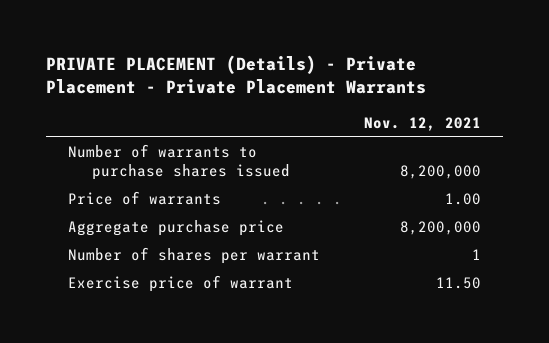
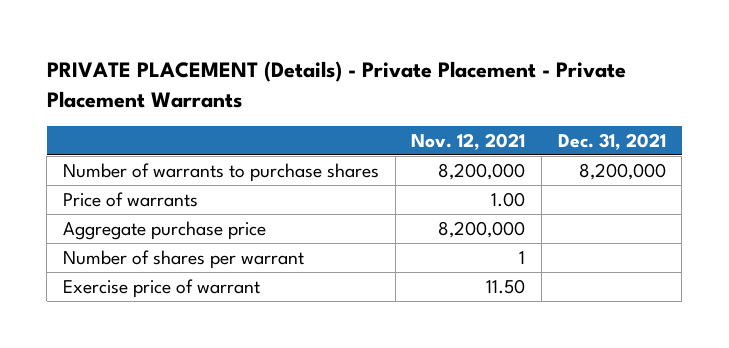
none -> [557,132,666,150] Dec. 31, 2021
[68,144,290,181] Number of warrants to purchase shares issued -> [63,162,380,182] Number of warrants to purchase shares

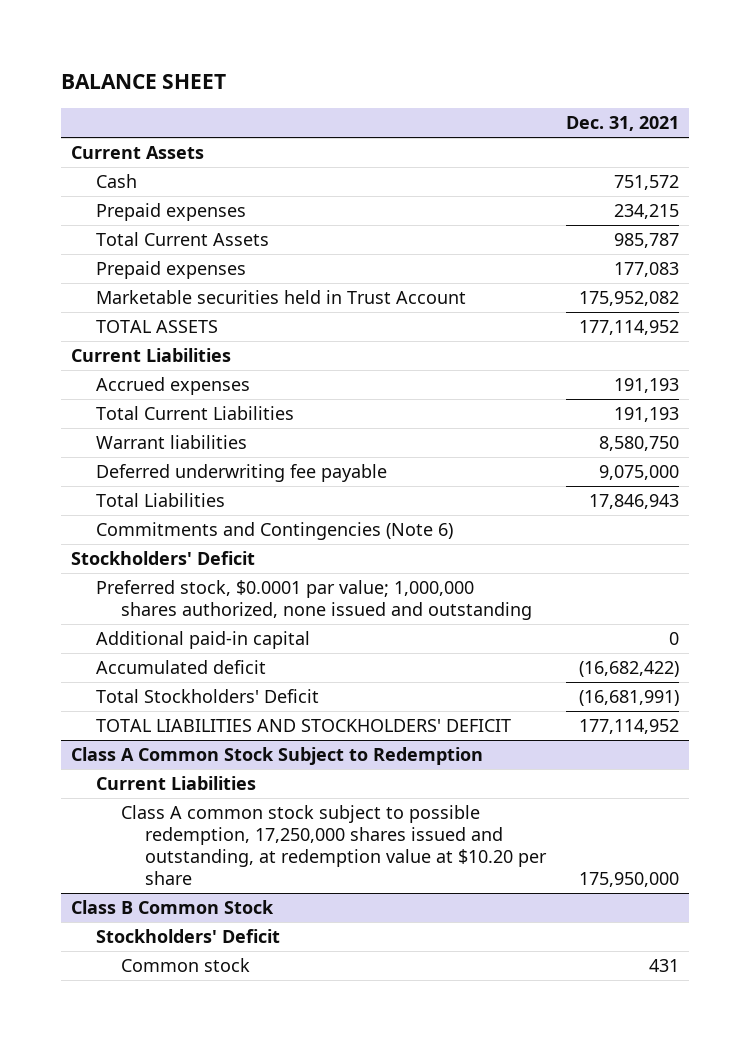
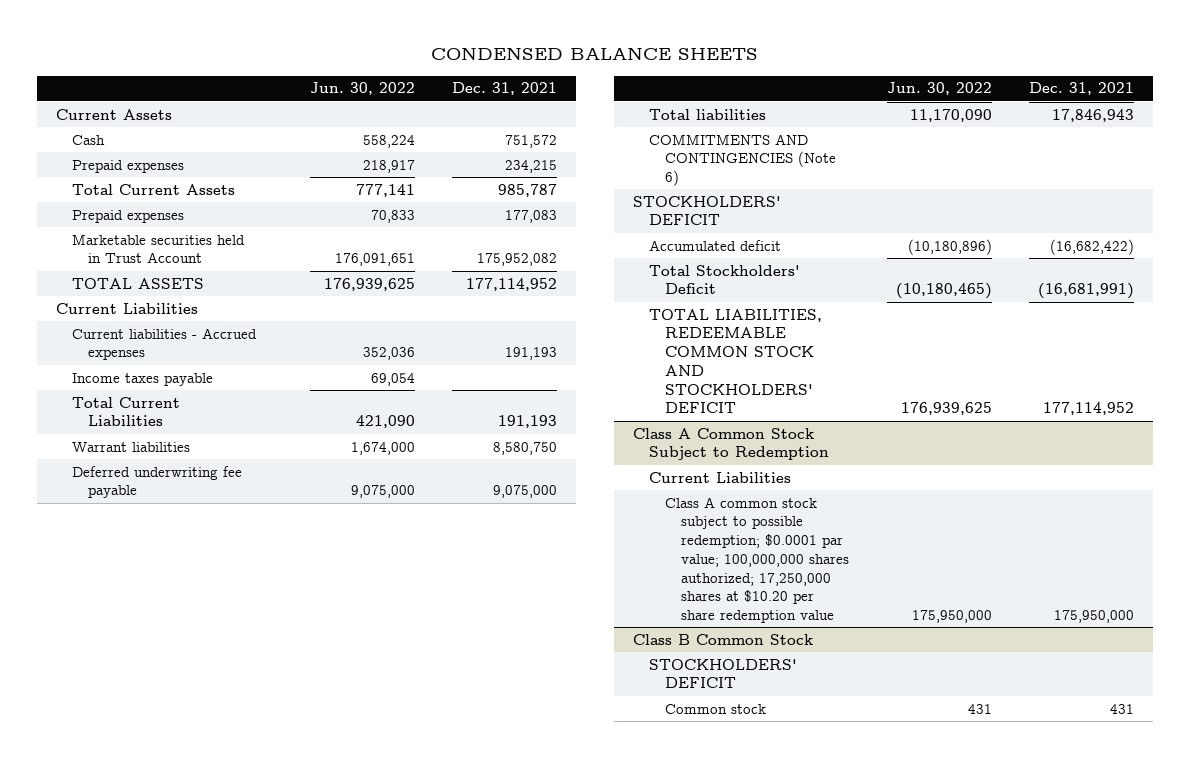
[61,74,227,90] BALANCE SHEET -> [431,47,759,61] CONDENSED BALANCE SHEETS
none -> [309,82,415,96] Jun. 30, 2022
[95,377,250,396] Accrued expenses -> [71,327,257,361] Current liabilities - Accrued expenses
none -> [71,372,213,386] Income taxes payable
[95,580,532,621] Preferred stock, $0.0001 par value; 1,000,000 shares authorized, none issued and outstanding -> none
[95,631,310,650] Additional paid-in capital -> none
[95,493,225,508] Total Liabilities -> [648,108,766,120] Total liabilities
[95,522,453,541] Commitments and Contingencies (Note 6) -> [648,133,837,187] COMMITMENTS AND CONTINGENCIES (Note 6)
[71,551,256,566] Stockholders' Deficit -> [632,195,781,226] STOCKHOLDERS' DEFICIT
[95,719,511,733] TOTAL LIABILITIES AND STOCKHOLDERS' DEFICIT -> [648,308,822,414] TOTAL LIABILITIES, REDEEMABLE COMMON STOCK AND STOCKHOLDERS' DEFICIT
[120,805,548,885] Class A common stock subject to possible redemption, 17,250,000 shares issued and outstanding, at redemption value at $10.20 per share -> [665,496,850,624] Class A common stock subject to possible redemption; $0.0001 par value; 100,000,000 shares authorized; 17,250,000 shares at $10.20 per share redemption value
[95,929,280,944] Stockholders' Deficit -> [648,658,797,689] STOCKHOLDERS' DEFICIT

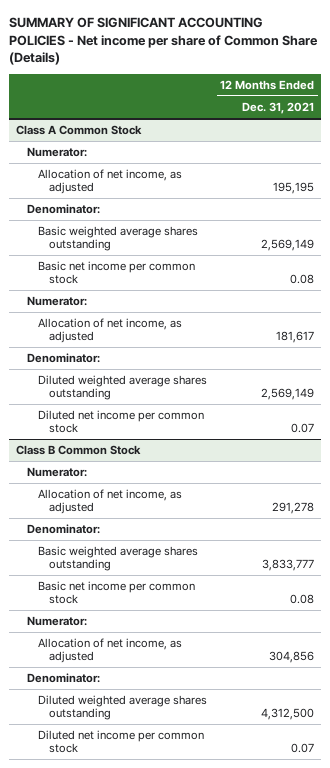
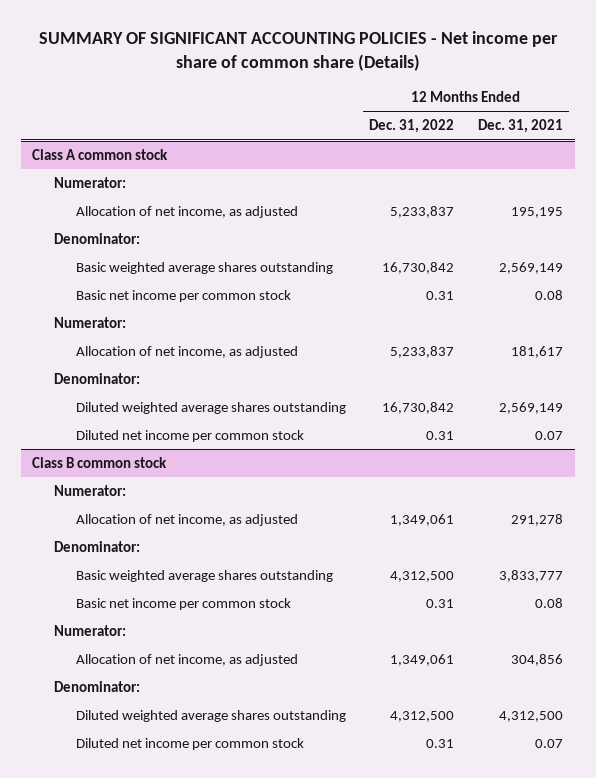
[9,16,319,66] SUMMARY OF SIGNIFICANT ACCOUNTING POLICIES - Net income per share of Common Share (Details) -> [38,31,558,71] SUMMARY OF SIGNIFICANT ACCOUNTING POLICIES - Net income per share of common share (Details)
none -> [369,119,455,134] Dec. 31, 2022
[15,125,142,136] Class A Common Stock -> [32,149,169,161] Class A common stock
[15,445,141,456] Class B Common Stock -> [32,457,168,469] Class B common stock

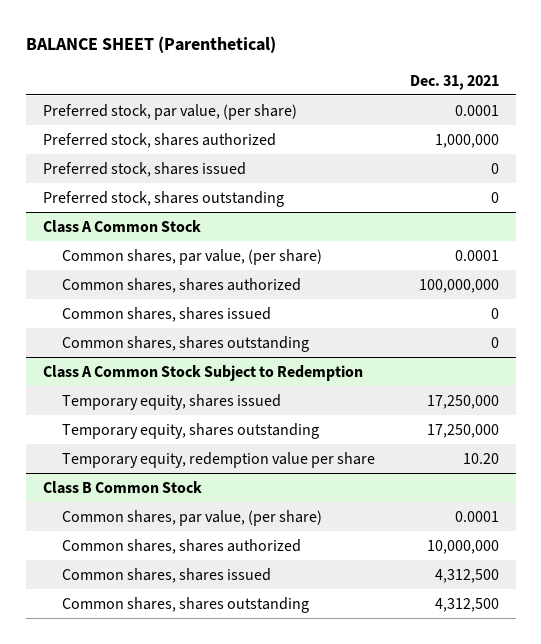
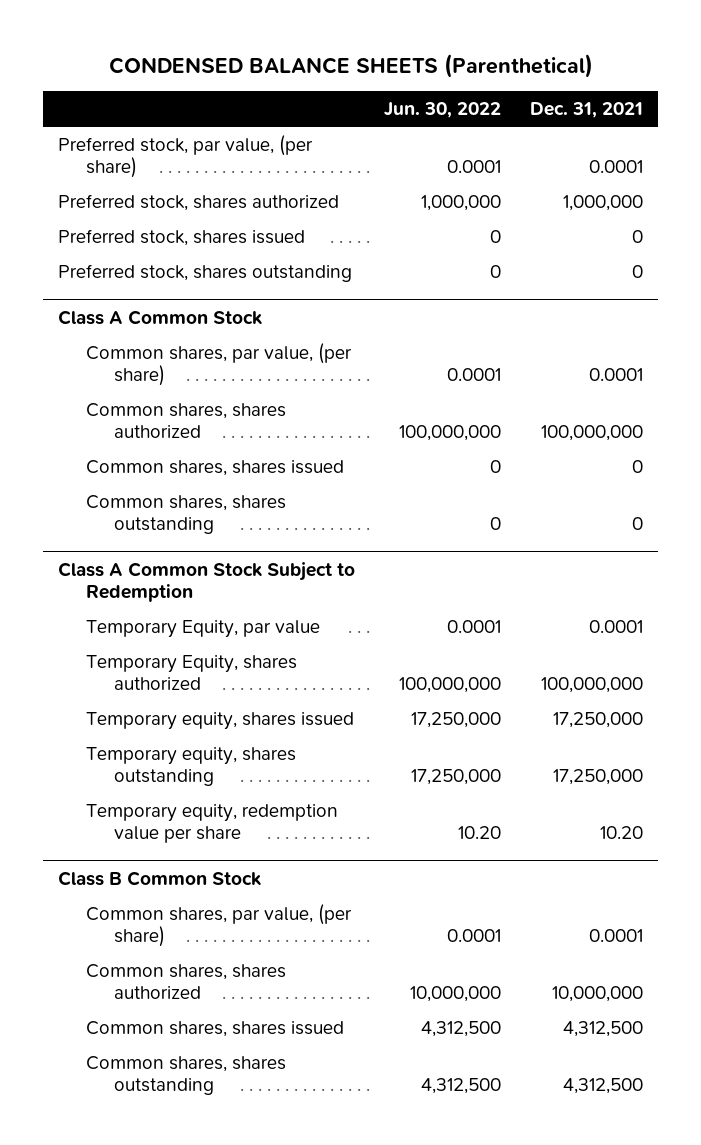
[25,36,276,54] BALANCE SHEET (Parenthetical) -> [108,53,593,78] CONDENSED BALANCE SHEETS (Parenthetical)
none -> [384,102,502,119] Jun. 30, 2022
none -> [85,619,320,638] Temporary Equity, par value
none -> [85,654,297,690] Temporary Equity, shares authorized

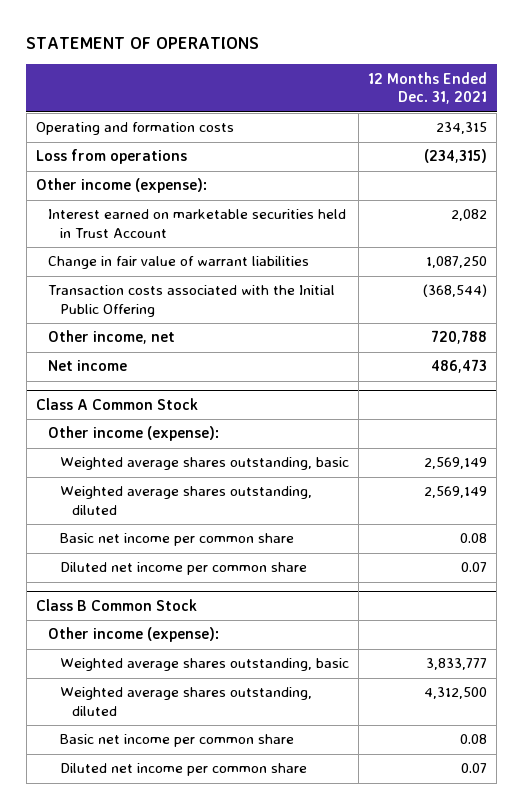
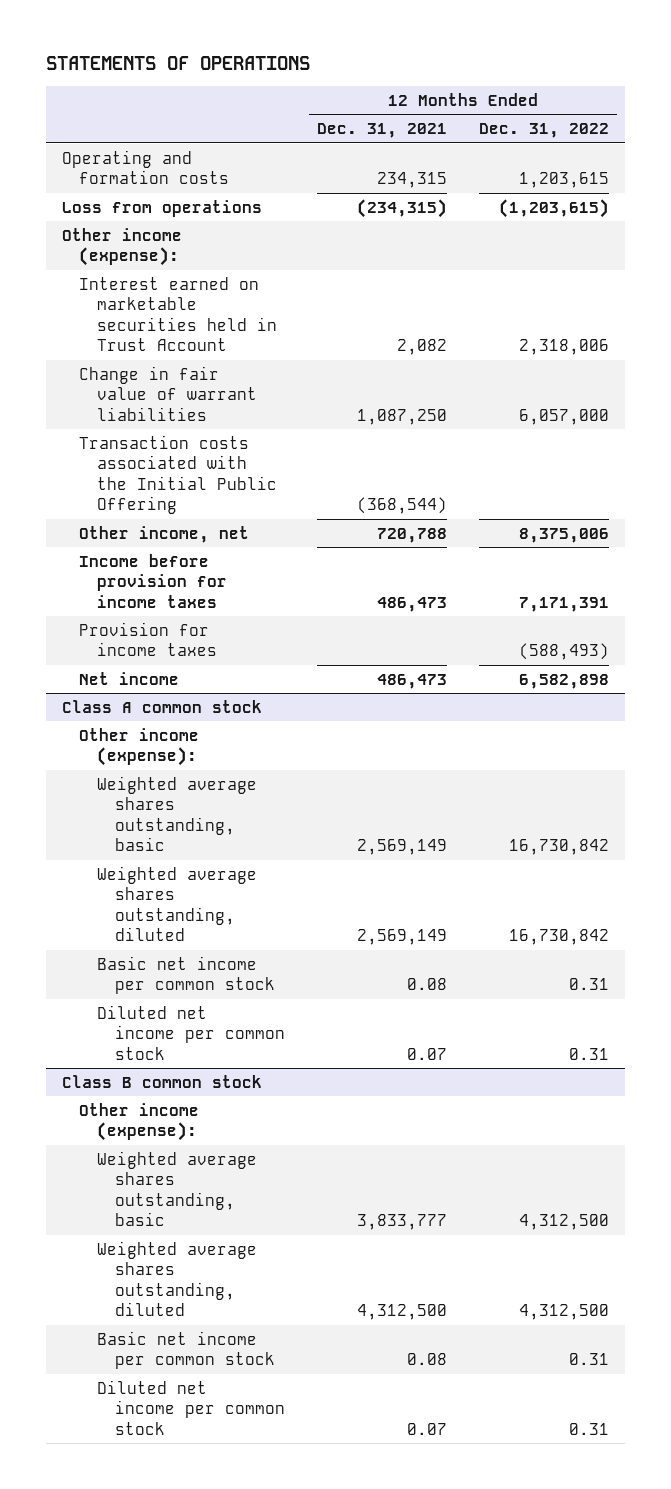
[26,37,260,50] STATEMENT OF OPERATIONS -> [45,56,310,71] STATEMENTS OF OPERATIONS
none -> [479,123,610,139] Dec. 31, 2022
none -> [79,553,228,608] Income before provision for income taxes
none -> [79,621,218,657] Provision for income taxes
[35,397,198,410] Class A Common Stock -> [61,699,262,713] Class A common stock
[59,533,294,547] Basic net income per common share -> [97,955,276,995] Basic net income per common stock
[59,562,307,576] Diluted net income per common share -> [97,1004,286,1060] Diluted net income per common stock
[35,598,197,611] Class B Common Stock -> [61,1074,262,1088] Class B common stock
[59,734,294,748] Basic net income per common share -> [97,1330,276,1370] Basic net income per common stock
[59,763,307,777] Diluted net income per common share -> [97,1379,286,1435] Diluted net income per common stock

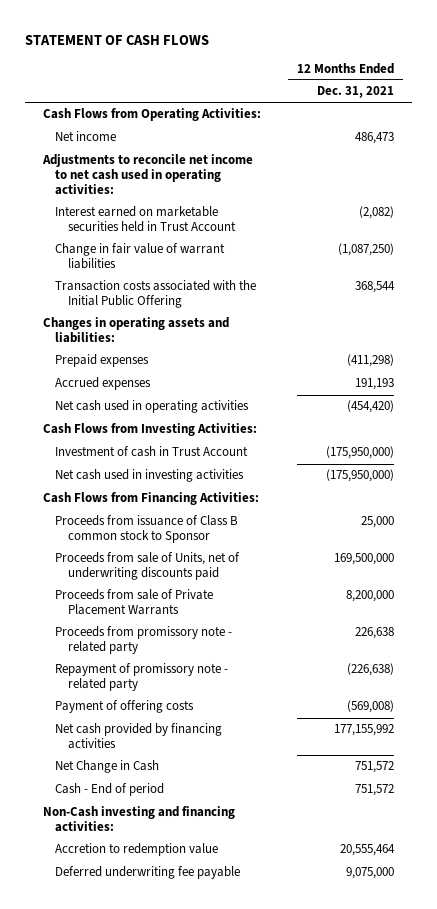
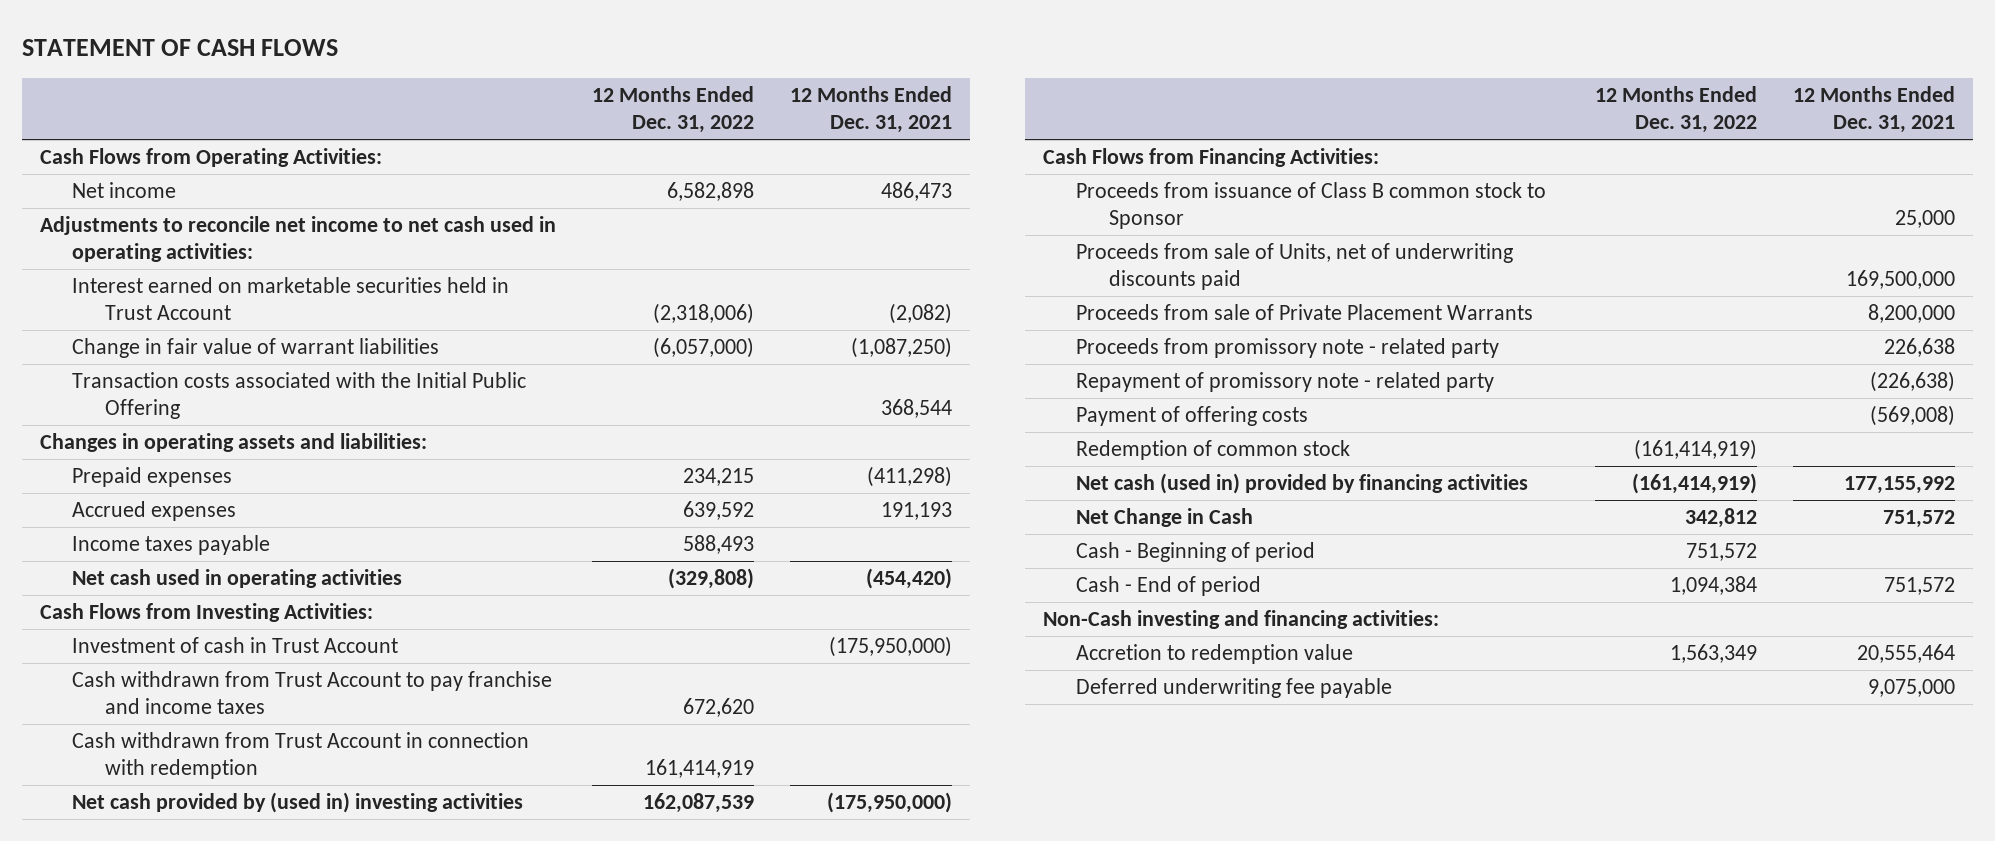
none -> [591,86,754,134] 12 Months Ended Dec. 31, 2022
none -> [72,535,271,556] Income taxes payable
none -> [72,671,553,715] Cash withdrawn from Trust Account to pay franchise and income taxes
none -> [72,732,530,780] Cash withdrawn from Trust Account in connection with redemption
[55,469,245,483] Net cash used in investing activities -> [72,792,524,814] Net cash provided by (used in) investing activities
none -> [1075,440,1350,461] Redemption of common stock
[55,723,223,750] Net cash provided by financing activities -> [1075,473,1528,495] Net cash (used in) provided by financing activities
none -> [1075,542,1315,563] Cash - Beginning of period

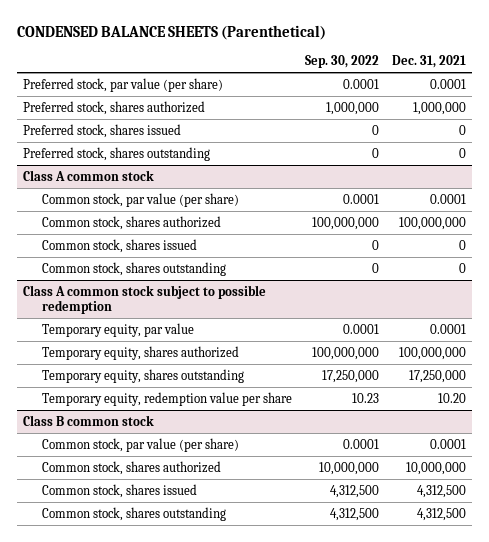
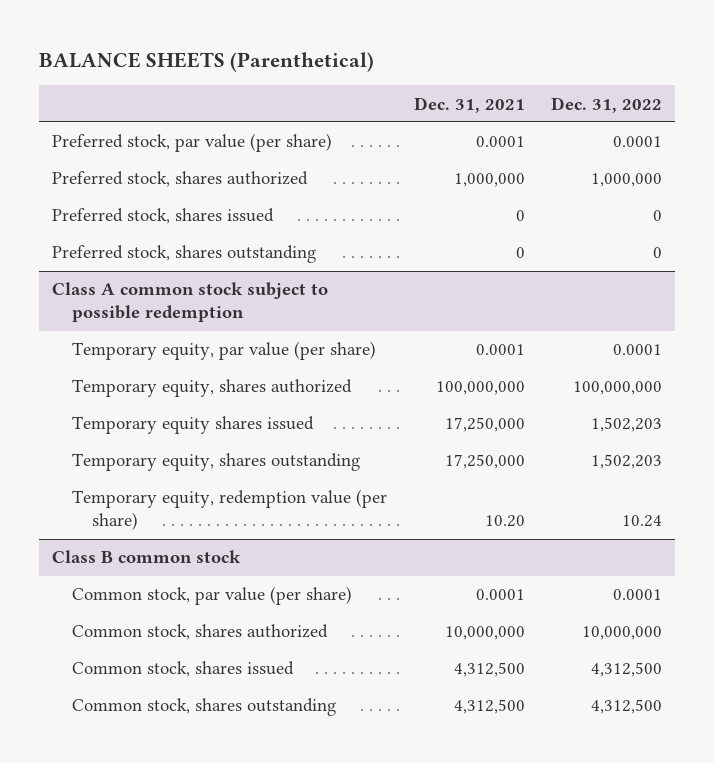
[16,24,326,40] CONDENSED BALANCE SHEETS (Parenthetical) -> [38,52,374,73] BALANCE SHEETS (Parenthetical)
[304,55,379,69] Sep. 30, 2022 -> none
none -> [550,96,662,113] Dec. 31, 2022
[23,169,155,181] Class A common stock -> none
[42,192,240,207] Common stock, par value (per share) -> none
[42,215,222,230] Common stock, shares authorized -> none
[42,238,198,253] Common stock, shares issued -> none
[42,261,227,276] Common stock, shares outstanding -> none
[42,322,195,337] Temporary equity, par value -> [72,341,377,361] Temporary equity, par value (per share)
none -> [72,416,315,435] Temporary equity shares issued
[42,391,293,406] Temporary equity, redemption value per share -> [72,489,388,531] Temporary equity, redemption value (per share)

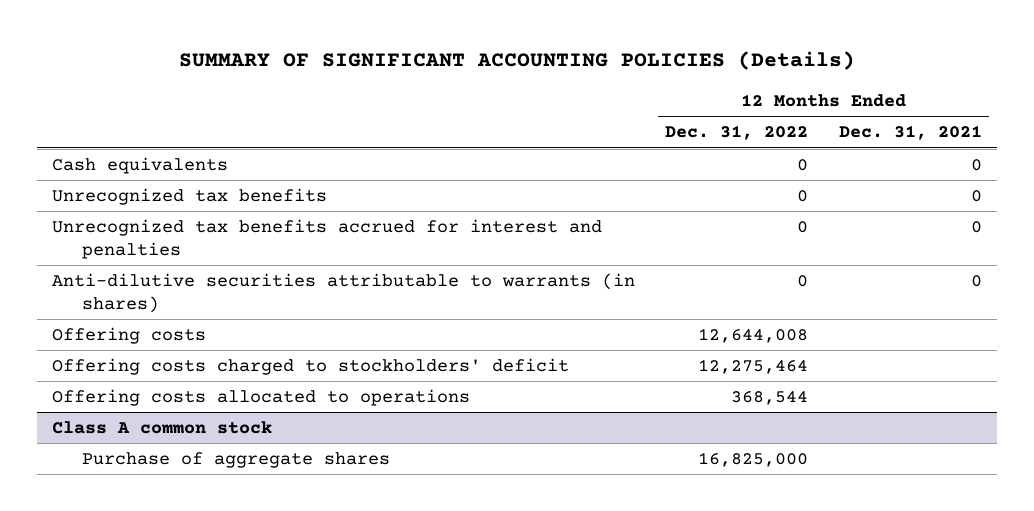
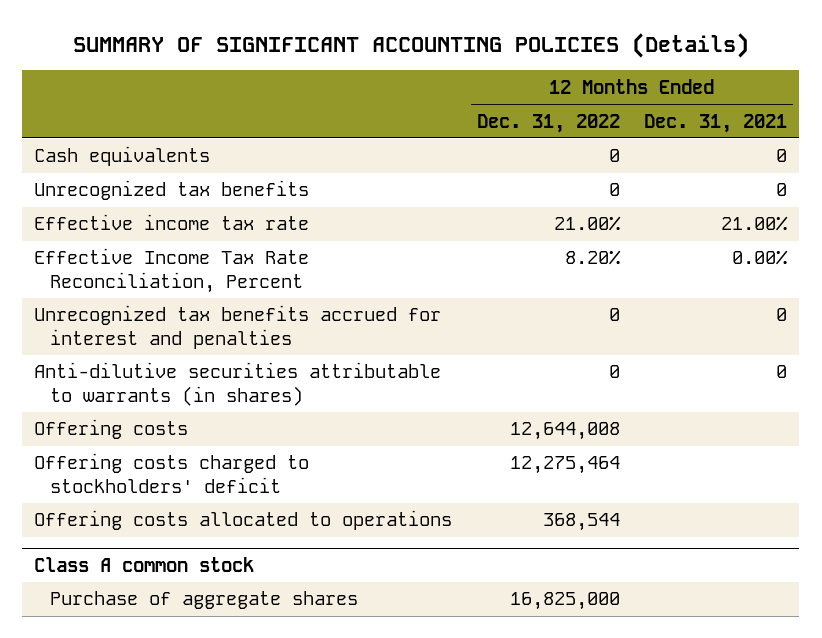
none -> [34,214,310,231] Effective income tax rate
none -> [34,248,310,293] Effective Income Tax Rate Reconciliation, Percent

